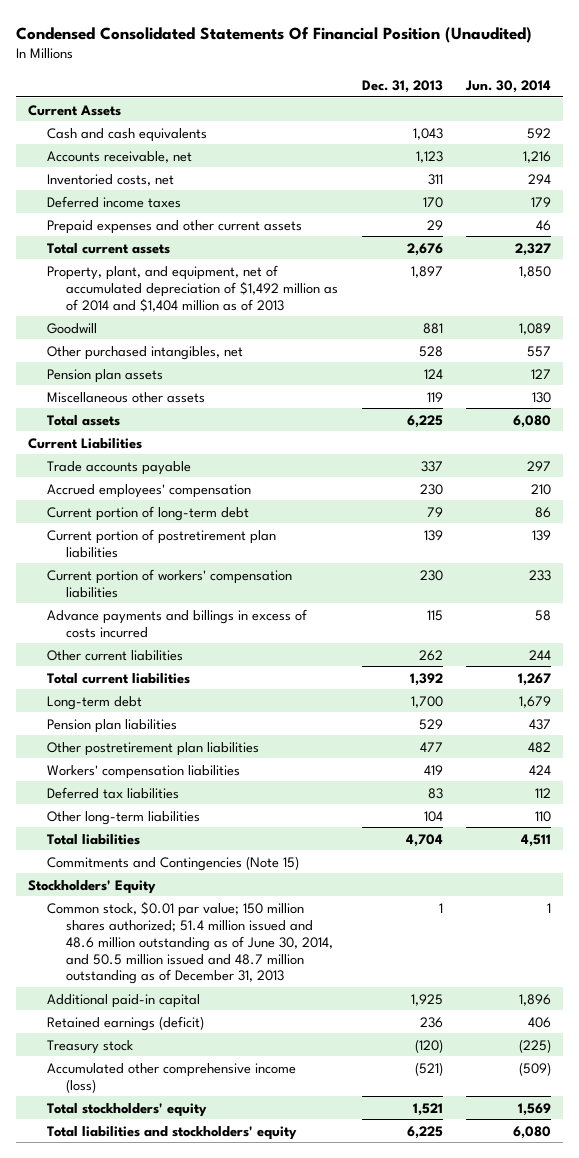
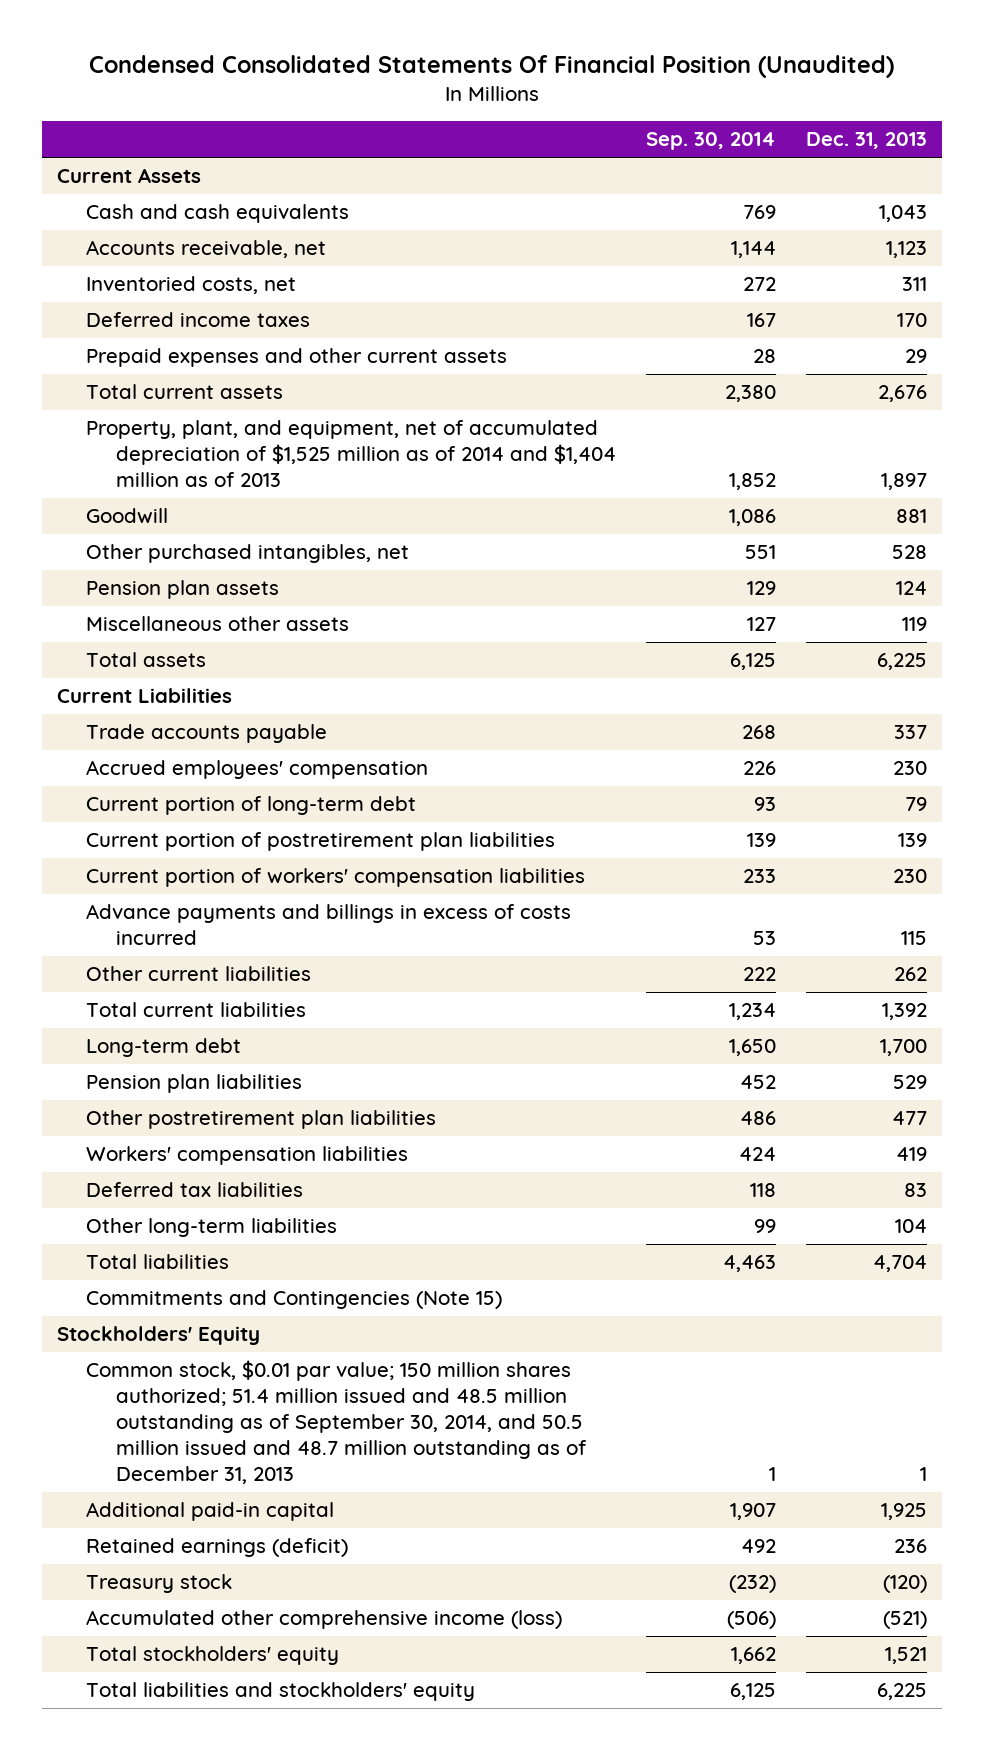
[465,79,552,93] Jun. 30, 2014 -> none
none -> [646,132,777,151] Sep. 30, 2014
[46,264,339,312] Property, plant, and equipment, net of accumulated depreciation of $1,492 million as of 2014 and $1,404 million as of 2013 -> [86,420,617,488] Property, plant, and equipment, net of accumulated depreciation of $1,525 million as of 2014 and $1,404 million as of 2013
[46,900,334,985] Common stock, $0.01 par value; 150 million shares authorized; 51.4 million issued and 48.6 million outstanding as of June 30, 2014, and 50.5 million issued and 48.7 million outstanding as of December 31, 2013 -> [86,1360,588,1485] Common stock, $0.01 par value; 150 million shares authorized; 51.4 million issued and 48.5 million outstanding as of September 30, 2014, and 50.5 million issued and 48.7 million outstanding as of December 31, 2013

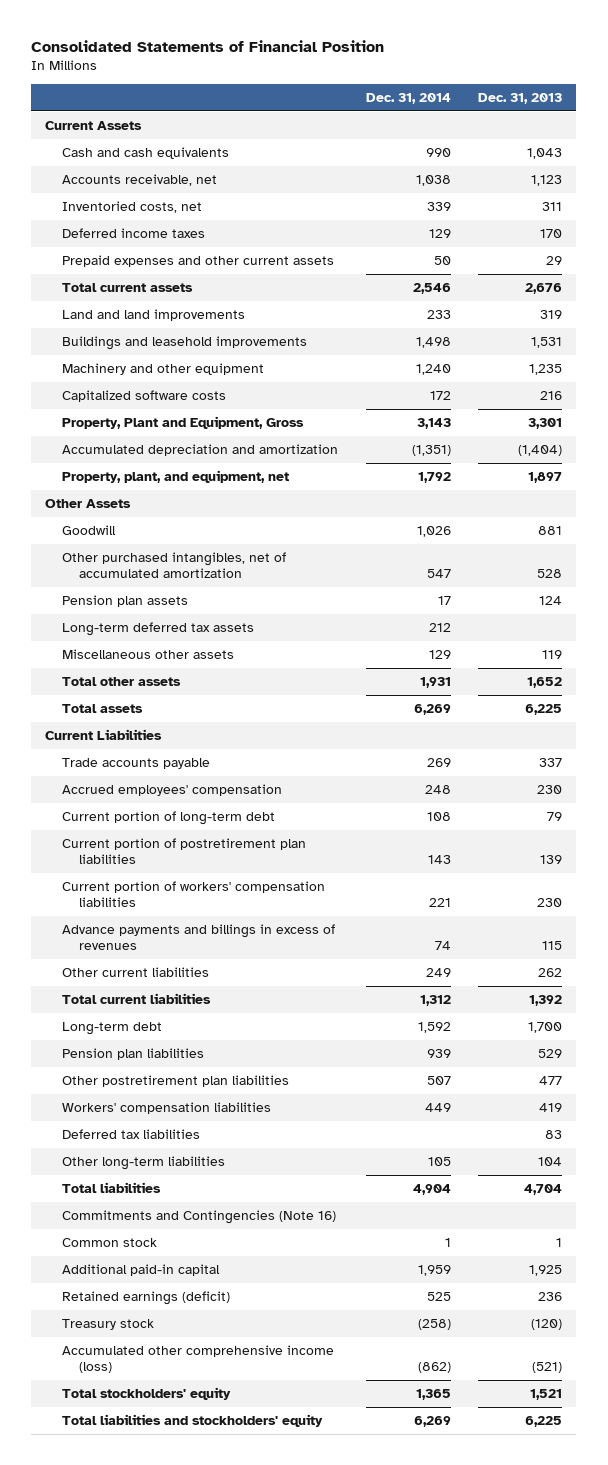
[88,55,894,79] Condensed Consolidated Statements Of Financial Position (Unaudited) -> [31,40,385,53] Consolidated Statements of Financial Position
[646,132,777,151] Sep. 30, 2014 -> none
none -> [365,92,451,104] Dec. 31, 2014
none -> [61,309,245,322] Land and land improvements
none -> [61,336,307,351] Buildings and leasehold improvements
none -> [61,363,264,376] Machinery and other equipment
none -> [61,390,226,403] Capitalized software costs
none -> [61,416,304,430] Property, Plant and Equipment, Gross
none -> [61,444,338,457] Accumulated depreciation and amortization
[86,420,617,488] Property, plant, and equipment, net of accumulated depreciation of $1,525 million as of 2014 and $1,404 million as of 2013 -> [61,470,289,484] Property, plant, and equipment, net
none -> [45,499,132,509] Other Assets
[86,544,410,564] Other purchased intangibles, net -> [61,552,286,579] Other purchased intangibles, net of accumulated amortization
none -> [61,622,254,637] Long-term deferred tax assets
none -> [61,677,181,687] Total other assets
[86,904,572,946] Advance payments and billings in excess of costs incurred -> [61,924,335,951] Advance payments and billings in excess of revenues
[56,1326,260,1346] Stockholders' Equity -> none
[86,1290,503,1310] Commitments and Contingencies (Note 15) -> [61,1210,336,1225] Commitments and Contingencies (Note 16)
[86,1360,588,1485] Common stock, $0.01 par value; 150 million shares authorized; 51.4 million issued and 48.5 million outstanding as of September 30, 2014, and 50.5 million issued and 48.7 million outstanding as of December 31, 2013 -> [61,1238,157,1248] Common stock

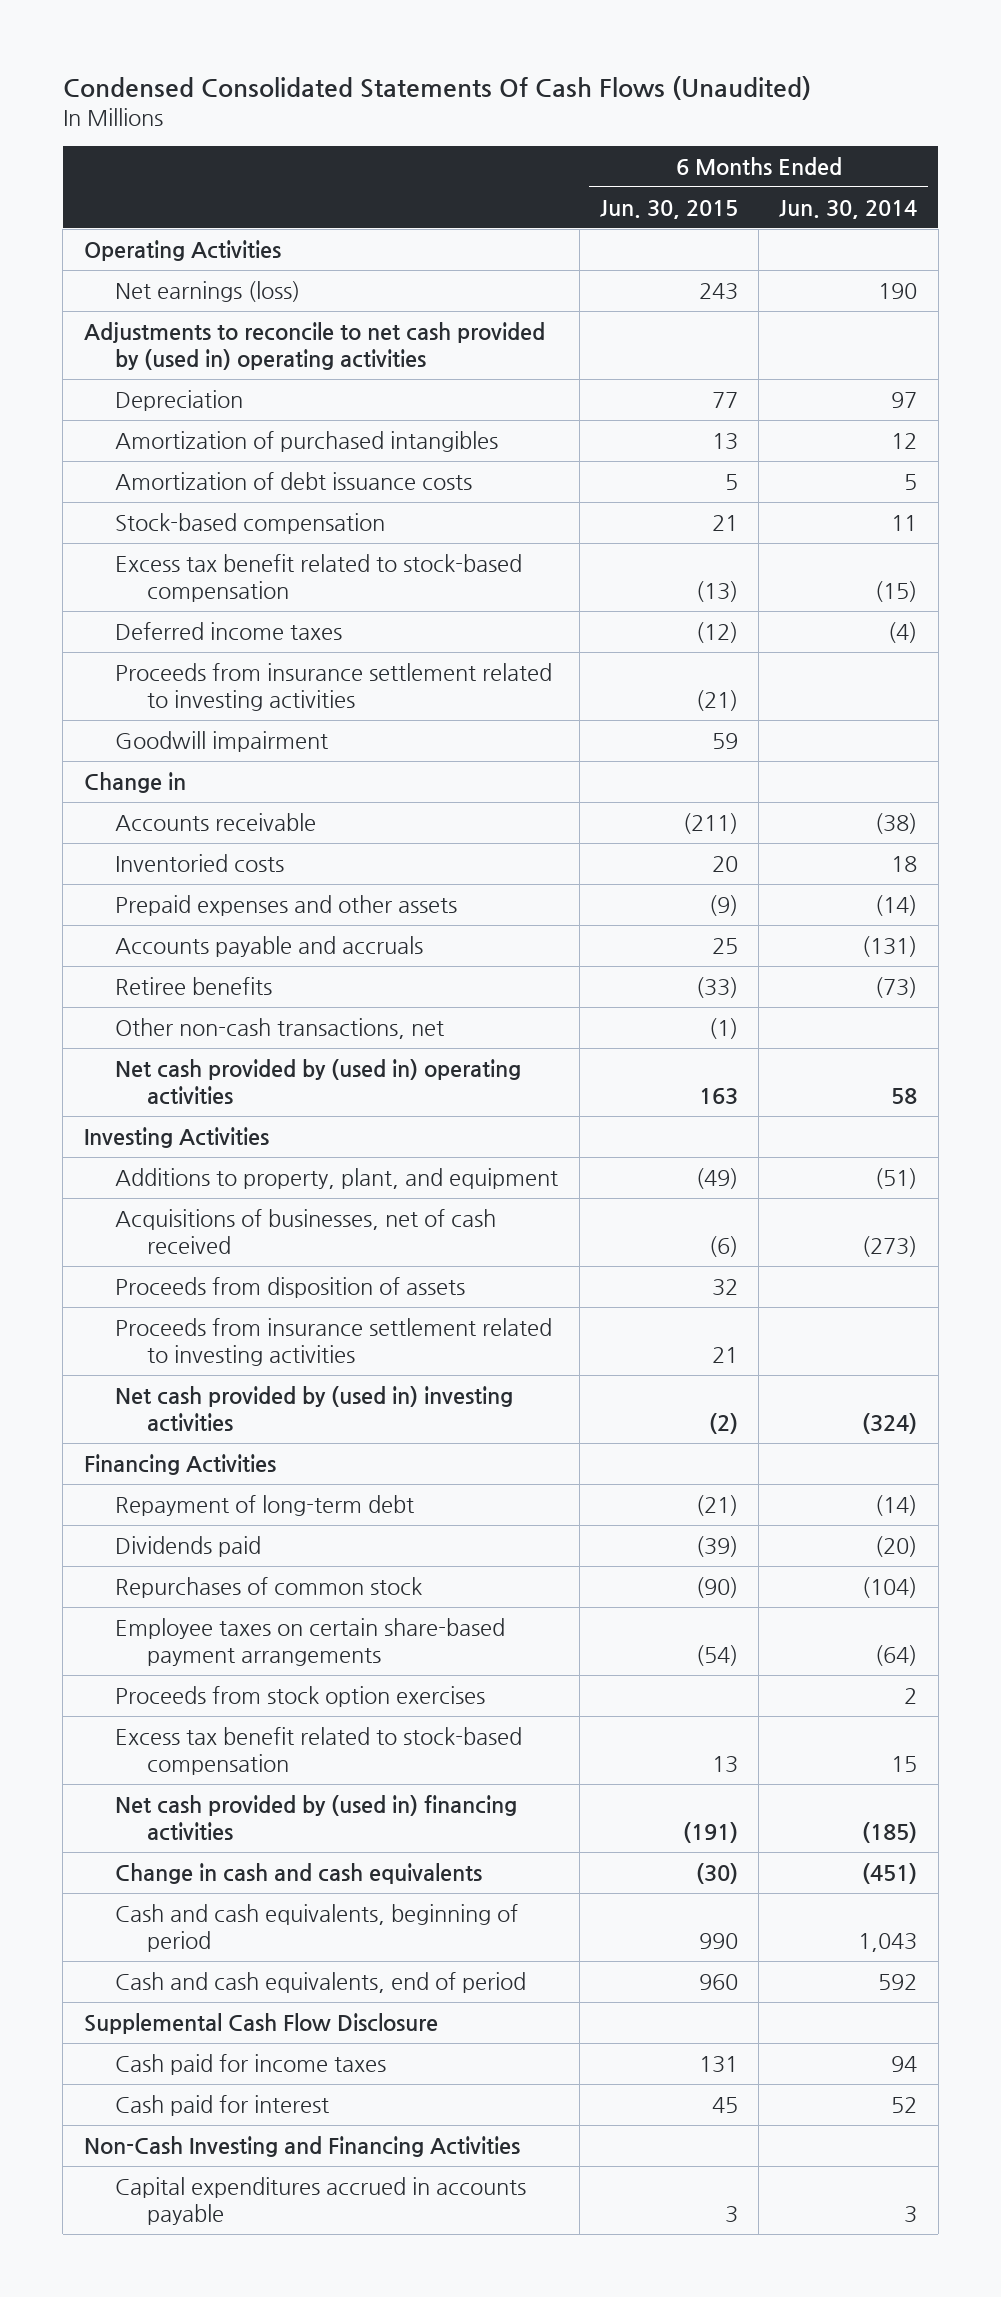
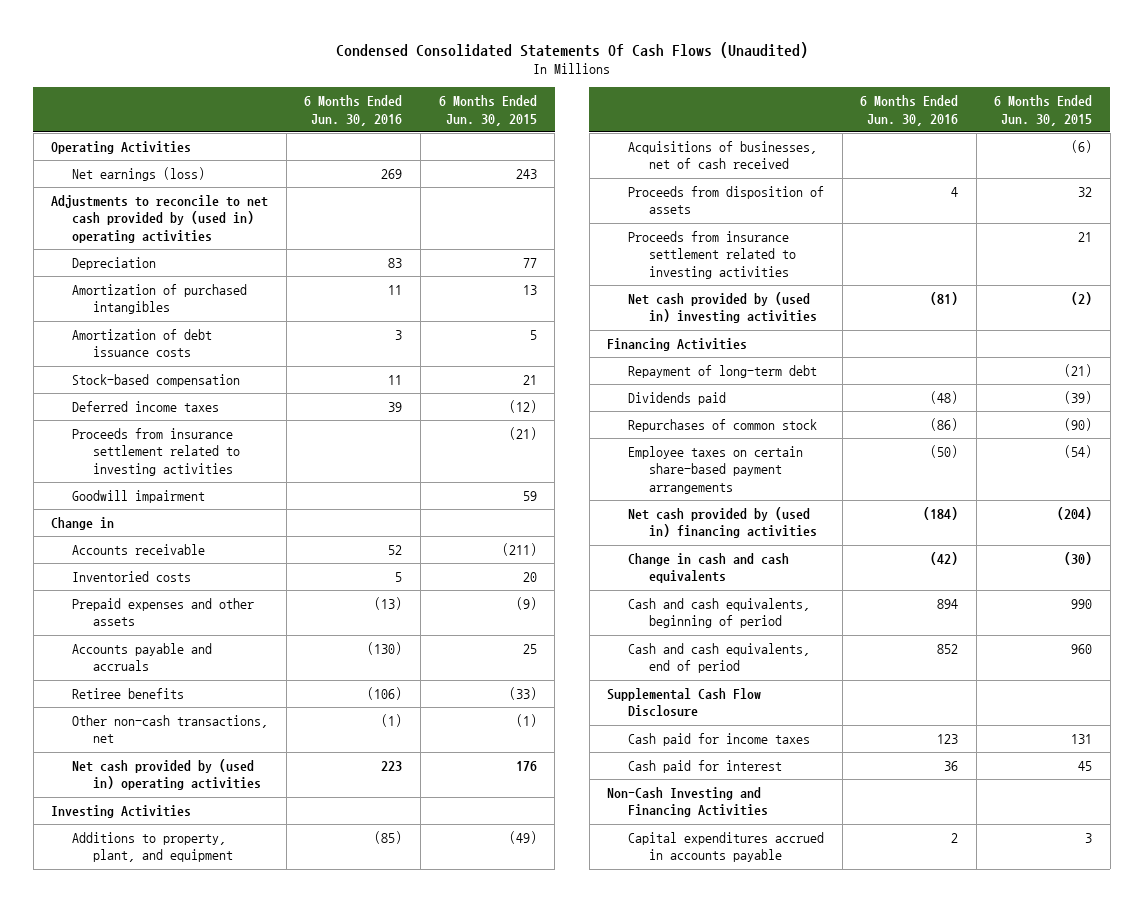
[779,199,918,219] Jun. 30, 2014 -> none
none -> [304,95,403,126] 6 Months Ended Jun. 30, 2016
[115,553,523,602] Excess tax benefit related to stock-based compensation -> none
[698,1087,738,1104] 163 -> [515,761,537,772] 176
[115,1685,486,1707] Proceeds from stock option exercises -> none
[115,1726,523,1775] Excess tax benefit related to stock-based compensation -> none
[682,1821,738,1843] (191) -> [1057,507,1093,521] (204)

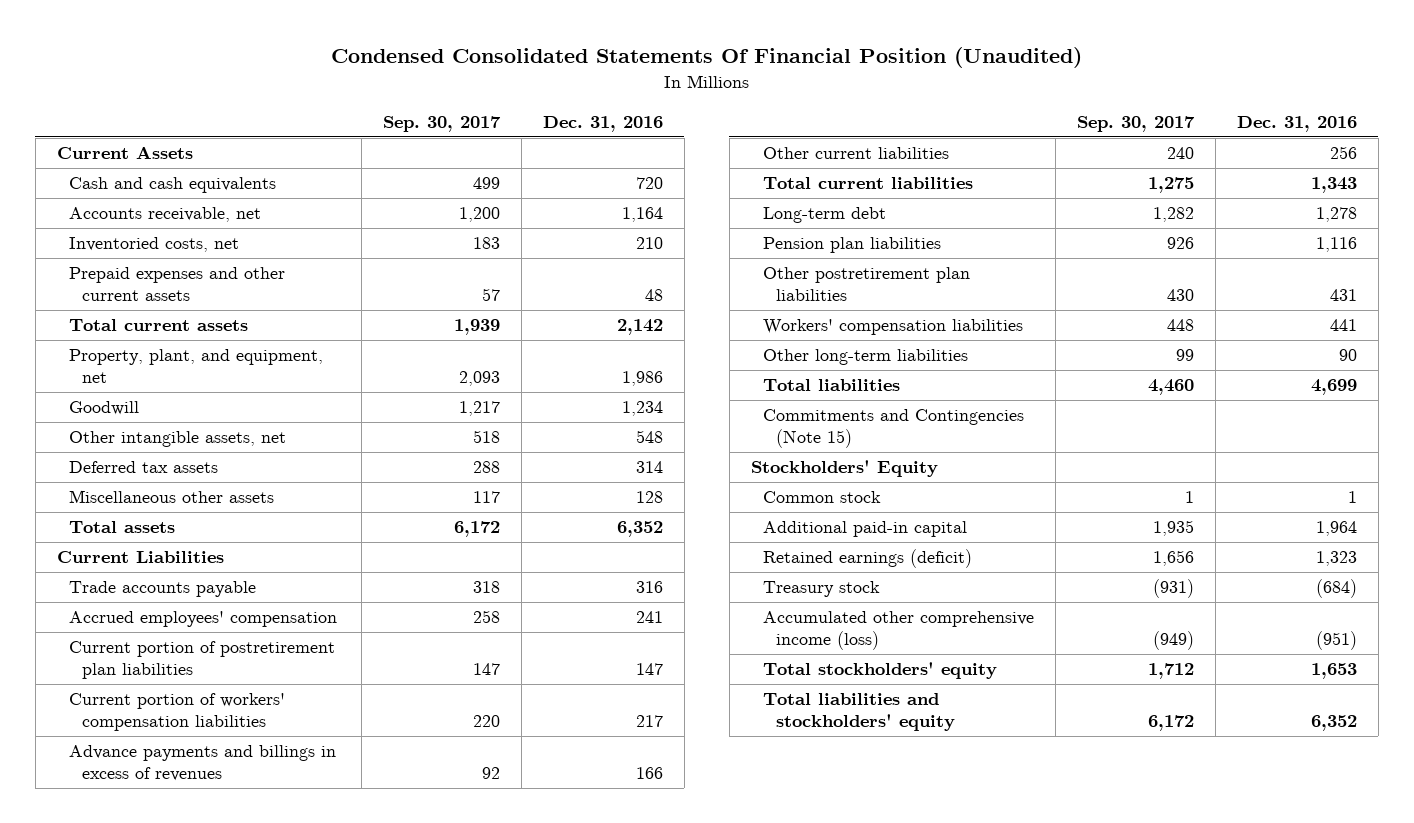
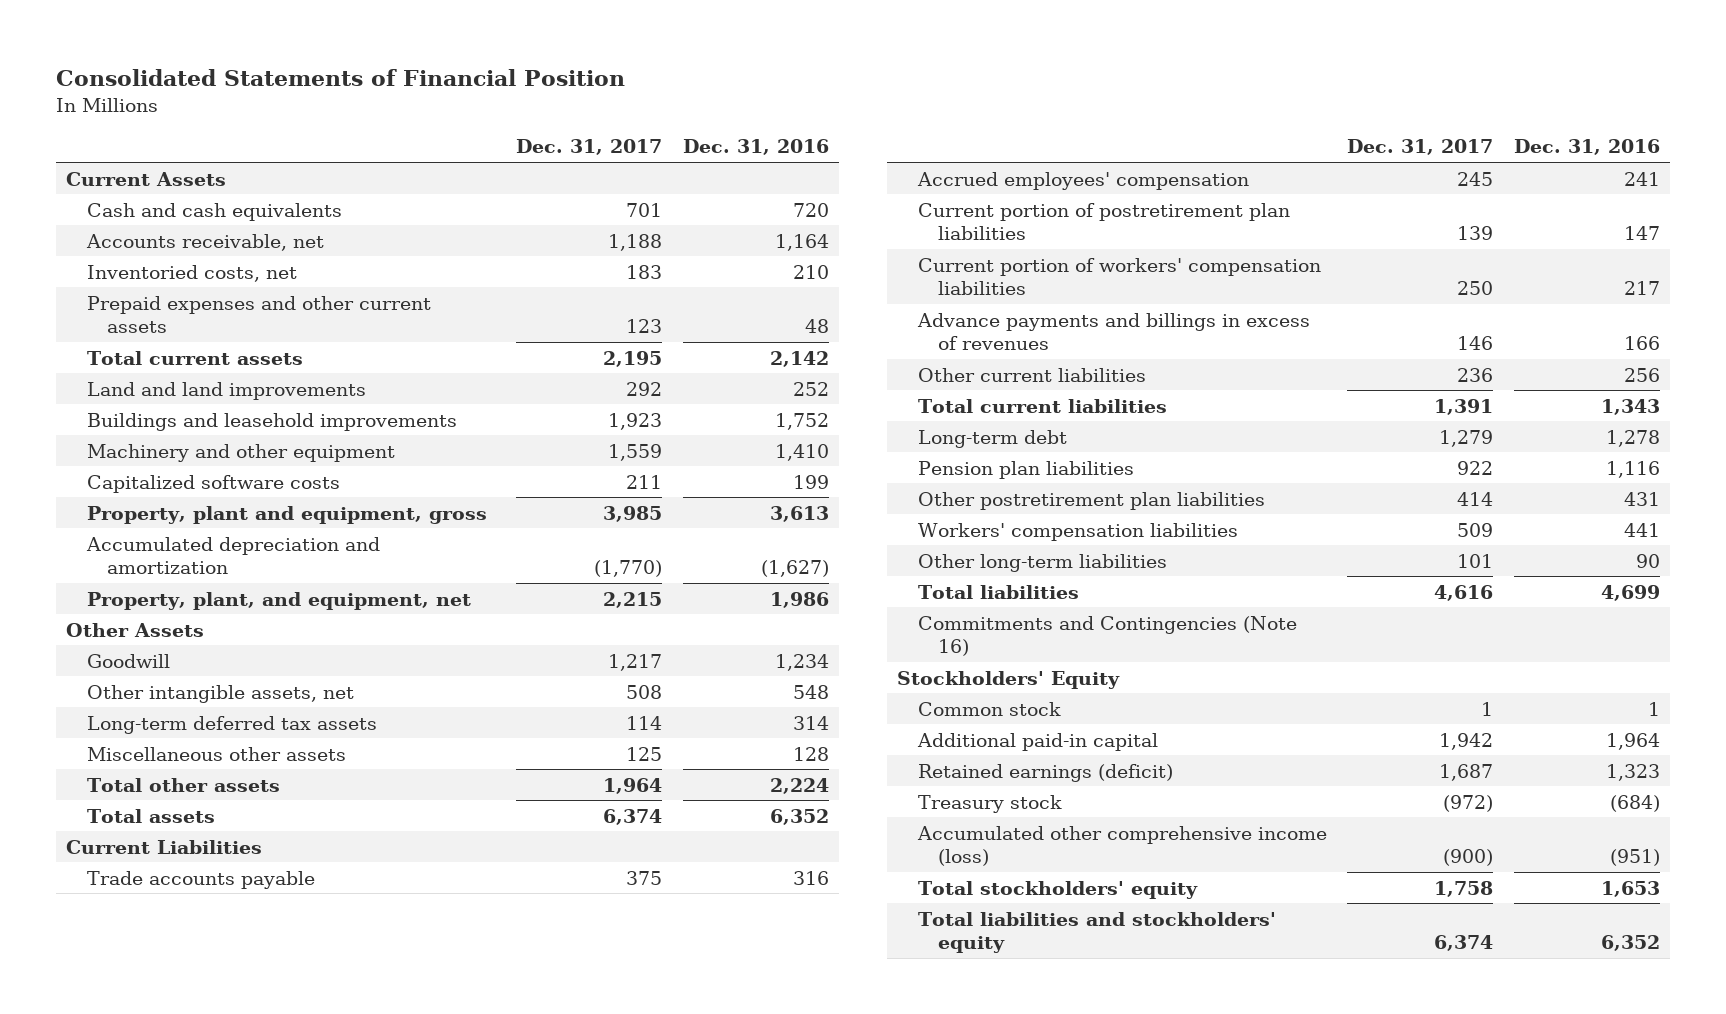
[330,47,1082,69] Condensed Consolidated Statements Of Financial Position (Unaudited) -> [56,68,626,86] Consolidated Statements of Financial Position
[383,115,502,132] Sep. 30, 2017 -> none
none -> [516,139,663,156] Dec. 31, 2017
none -> [86,381,366,400] Land and land improvements
none -> [86,412,457,431] Buildings and leasehold improvements
none -> [86,443,395,462] Machinery and other equipment
none -> [86,474,340,493] Capitalized software costs
none -> [86,505,487,524] Property, plant and equipment, gross
none -> [85,536,380,575] Accumulated depreciation and amortization
none -> [66,622,205,637] Other Assets
[69,461,219,474] Deferred tax assets -> [86,715,377,734] Long-term deferred tax assets
none -> [86,777,280,792] Total other assets
[763,409,1025,448] Commitments and Contingencies (Note 15) -> [917,615,1297,657] Commitments and Contingencies (Note 16)

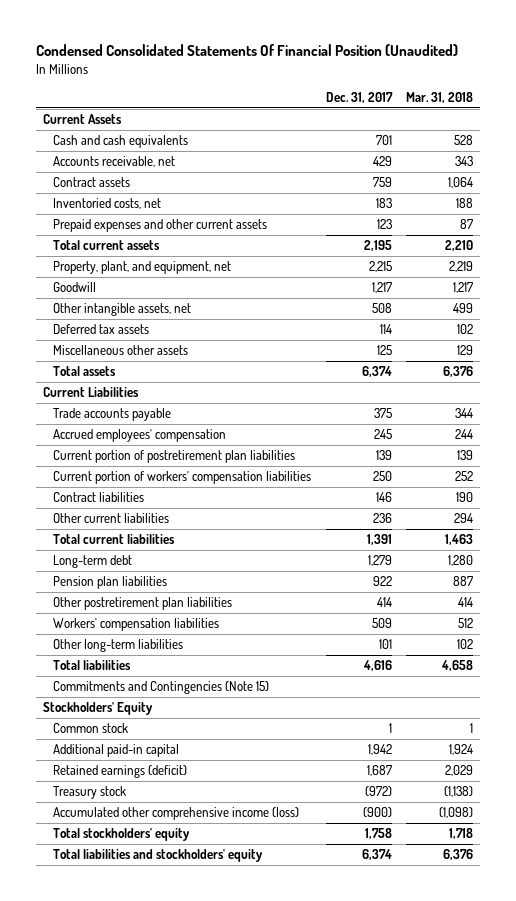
[56,68,626,86] Consolidated Statements of Financial Position -> [35,44,458,57] Condensed Consolidated Statements Of Financial Position (Unaudited)
[682,139,829,156] Dec. 31, 2016 -> none
none -> [406,92,474,104] Mar. 31, 2018
[608,233,663,251] 1,188 -> [372,156,392,167] 429
none -> [53,177,131,188] Contract assets
[86,381,366,400] Land and land improvements -> none
[86,412,457,431] Buildings and leasehold improvements -> none
[86,443,395,462] Machinery and other equipment -> none
[86,474,340,493] Capitalized software costs -> none
[86,505,487,524] Property, plant and equipment, gross -> none
[85,536,380,575] Accumulated depreciation and amortization -> none
[66,622,205,637] Other Assets -> none
[86,715,377,734] Long-term deferred tax assets -> [53,324,150,335] Deferred tax assets
[86,777,280,792] Total other assets -> none
[916,312,1310,351] Advance payments and billings in excess of revenues -> [53,492,145,503] Contract liabilities
[917,615,1297,657] Commitments and Contingencies (Note 16) -> [53,681,270,695] Commitments and Contingencies (Note 15)

